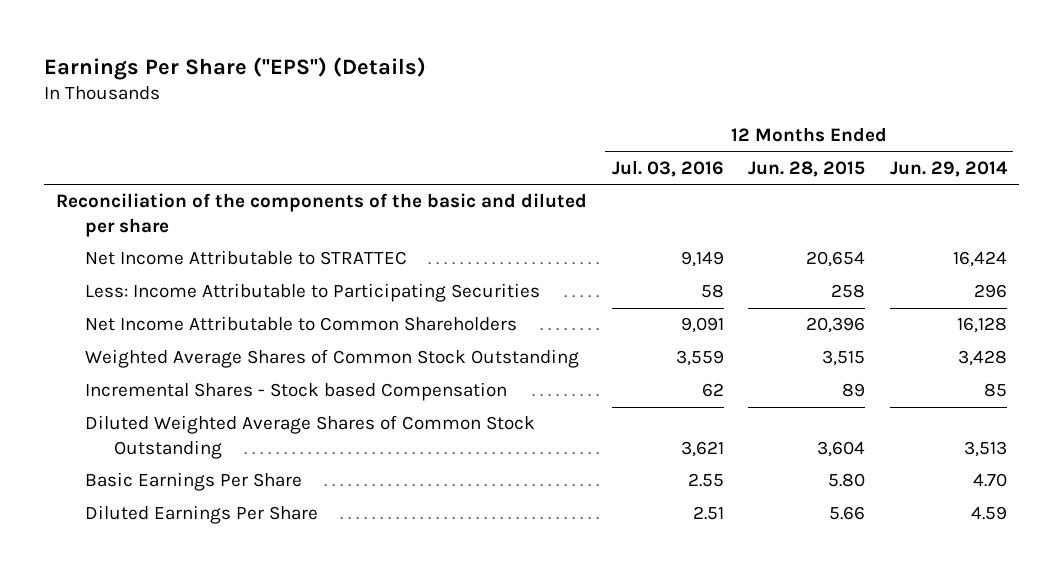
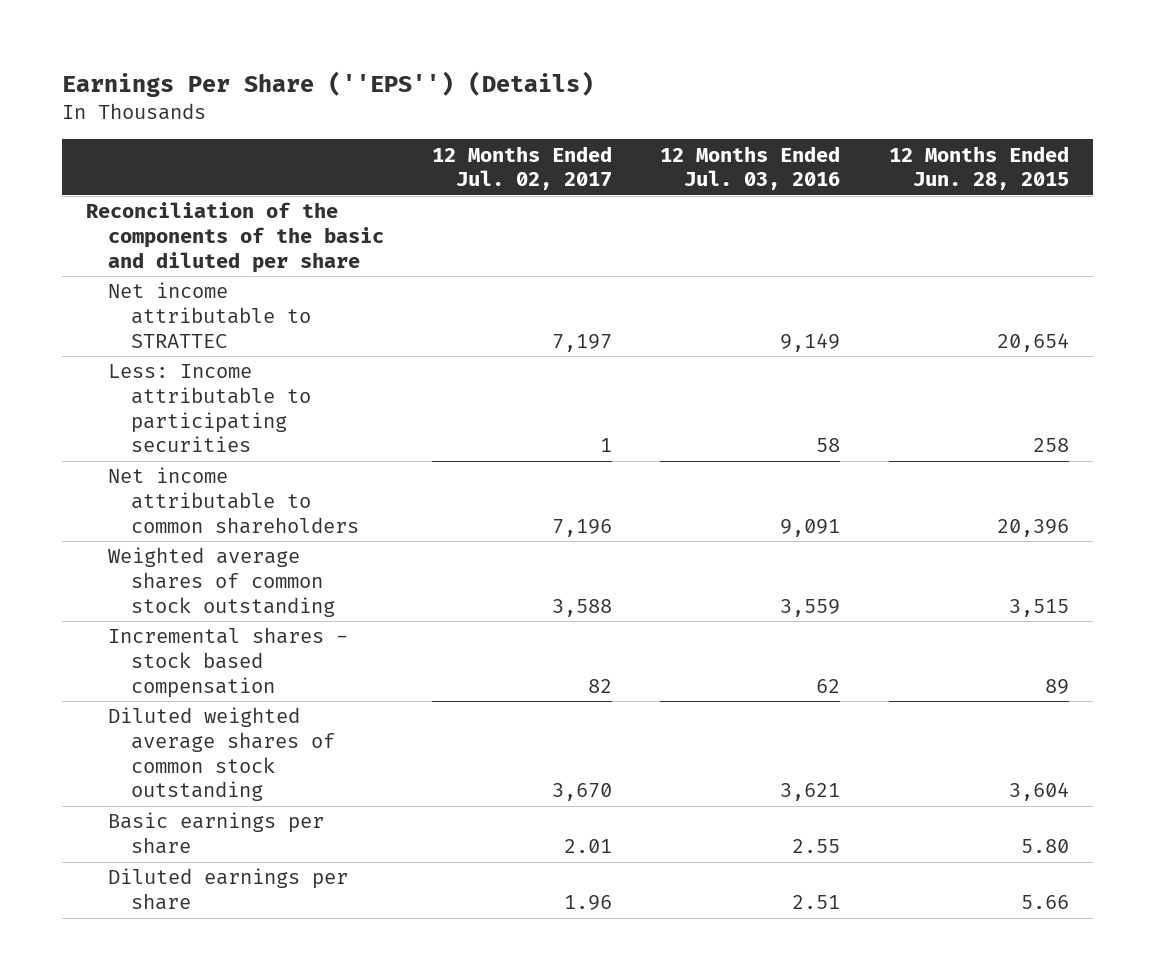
[889,160,1008,177] Jun. 29, 2014 -> none
none -> [432,145,613,191] 12 Months Ended Jul. 02, 2017
[85,250,408,266] Net Income Attributable to STRATTEC -> [108,282,311,348] Net income attributable to STRATTEC
[85,283,541,303] Less: Income Attributable to Participating Securities -> [108,364,311,453] Less: Income attributable to participating securities
[85,316,518,332] Net Income Attributable to Common Shareholders -> [108,467,359,534] Net income attributable to common shareholders
[85,349,580,369] Weighted Average Shares of Common Stock Outstanding -> [108,547,335,617] Weighted average shares of common stock outstanding
[85,382,508,402] Incremental Shares - Stock based Compensation -> [108,627,349,698] Incremental shares - stock based compensation
[85,415,536,459] Diluted Weighted Average Shares of Common Stock Outstanding -> [108,707,335,802] Diluted weighted average shares of common stock outstanding
[85,472,303,492] Basic Earnings Per Share -> [108,812,325,855] Basic earnings per share
[85,505,319,525] Diluted Earnings Per Share -> [108,868,349,911] Diluted earnings per share

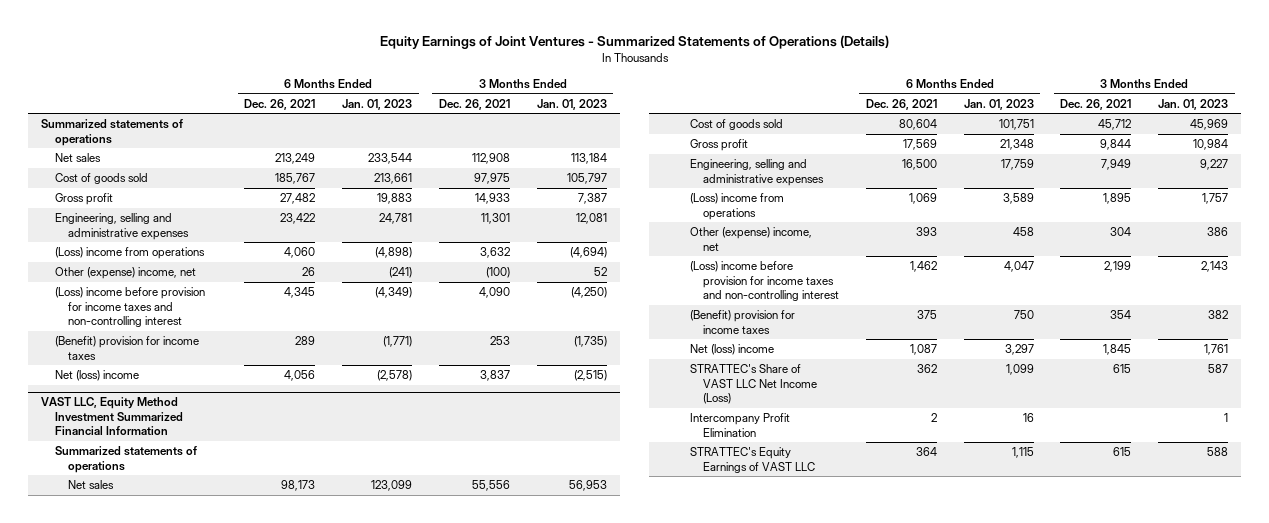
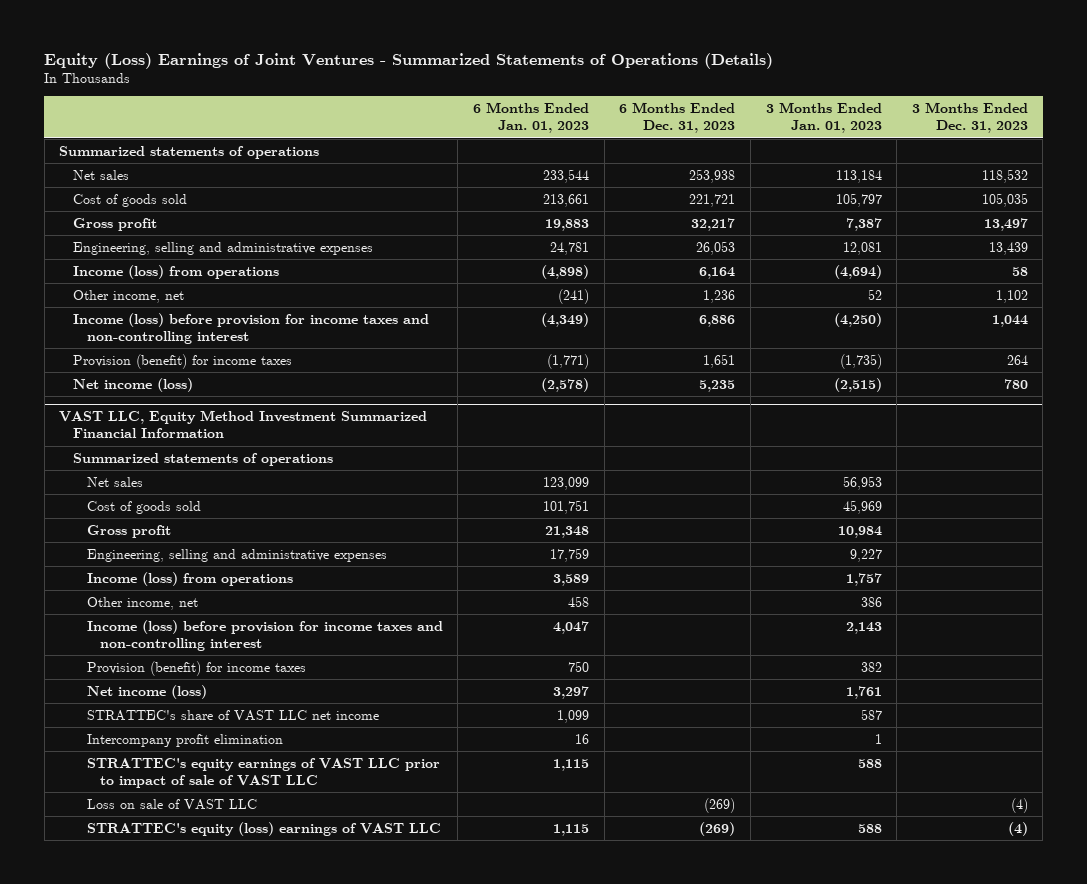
[379,35,889,50] Equity Earnings of Joint Ventures - Summarized Statements of Operations (Details) -> [44,53,774,70] Equity (Loss) Earnings of Joint Ventures - Summarized Statements of Operations (Details)
[244,98,316,110] Dec. 26, 2021 -> none
[438,98,510,110] Dec. 26, 2021 -> none
none -> [619,102,736,134] 6 Months Ended Dec. 31, 2023
none -> [911,102,1028,134] 3 Months Ended Dec. 31, 2023
[54,247,205,260] (Loss) income from operations -> [73,264,280,279] Income (loss) from operations
[54,267,196,280] Other (expense) income, net -> [73,289,185,303] Other income, net
[54,287,205,328] (Loss) income before provision for income taxes and non-controlling interest -> [73,312,430,344] Income (loss) before provision for income taxes and non-controlling interest
[54,336,199,360] (Benefit) provision for income taxes -> [73,353,293,369] Provision (benefit) for income taxes
[54,370,139,382] Net (loss) income -> [73,377,194,392] Net income (loss)
[689,193,784,220] (Loss) income from operations -> [86,571,293,586] Income (loss) from operations
[689,227,812,251] Other (expense) income, net -> [86,596,198,610] Other income, net
[689,261,840,302] (Loss) income before provision for income taxes and non-controlling interest -> [86,619,443,651] Income (loss) before provision for income taxes and non-controlling interest
[689,310,795,334] (Benefit) provision for income taxes -> [86,660,306,676] Provision (benefit) for income taxes
[689,344,774,356] Net (loss) income -> [86,684,207,699] Net income (loss)
[689,364,818,405] STRATTEC's Share of VAST LLC Net Income (Loss) -> [86,709,379,721] STRATTEC's share of VAST LLC net income
[689,413,790,437] Intercompany Profit Elimination -> [86,733,283,747] Intercompany profit elimination
none -> [86,757,440,788] STRATTEC's equity earnings of VAST LLC prior to impact of sale of VAST LLC
none -> [86,798,257,810] Loss on sale of VAST LLC
[689,447,816,473] STRATTEC's Equity Earnings of VAST LLC -> [86,821,441,836] STRATTEC's equity (loss) earnings of VAST LLC

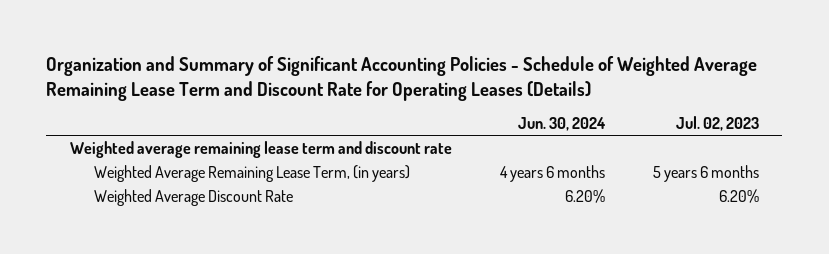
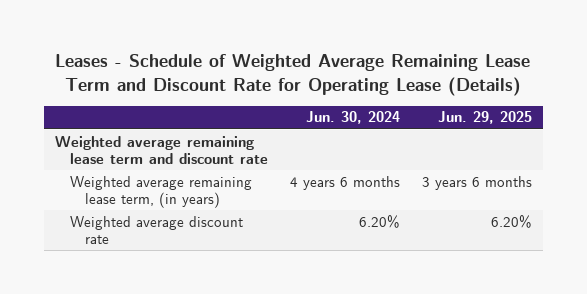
[46,56,758,101] Organization and Summary of Significant Accounting Policies - Schedule of Weighted Average Remaining Lease Term and Discount Rate for Operating Leases (Details) -> [55,54,531,96] Leases - Schedule of Weighted Average Remaining Lease Term and Discount Rate for Operating Lease (Details)
[675,116,759,132] Jul. 02, 2023 -> none
none -> [437,111,532,125] Jun. 29, 2025
[94,164,411,182] Weighted Average Remaining Lease Term, (in years) -> [69,175,252,209] Weighted average remaining lease term, (in years)
[94,188,294,206] Weighted Average Discount Rate -> [69,215,243,245] Weighted average discount rate

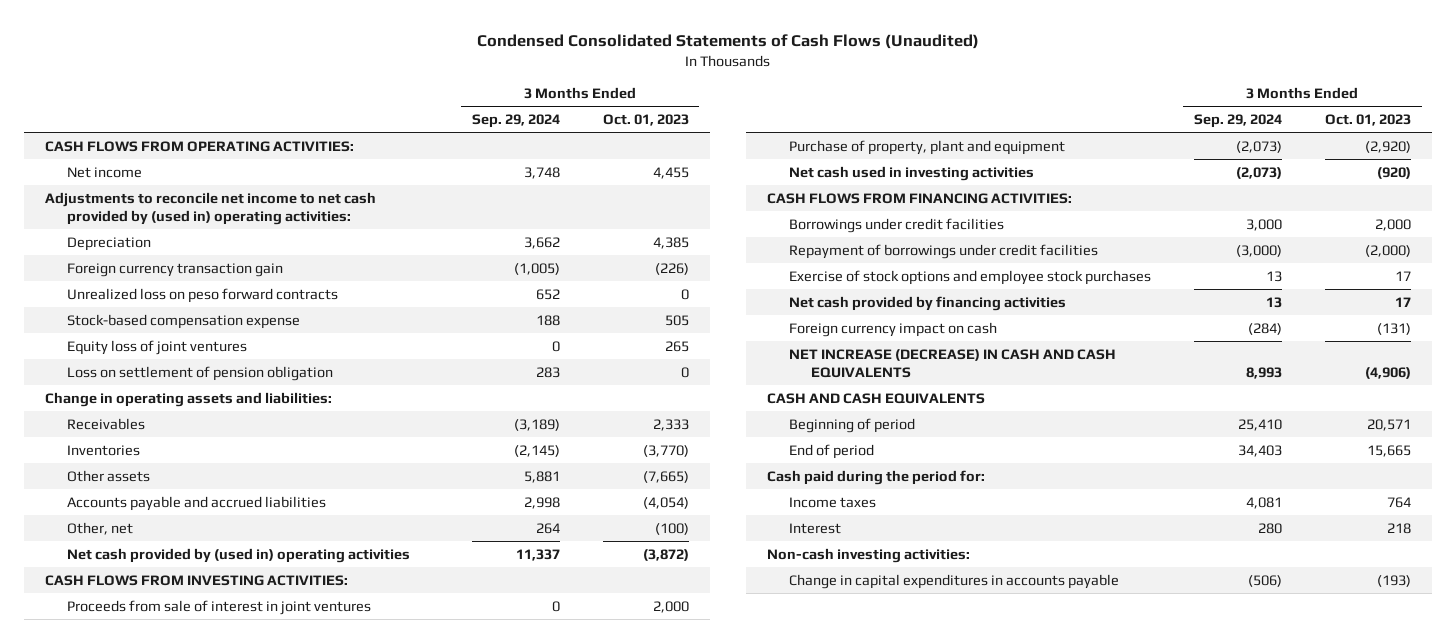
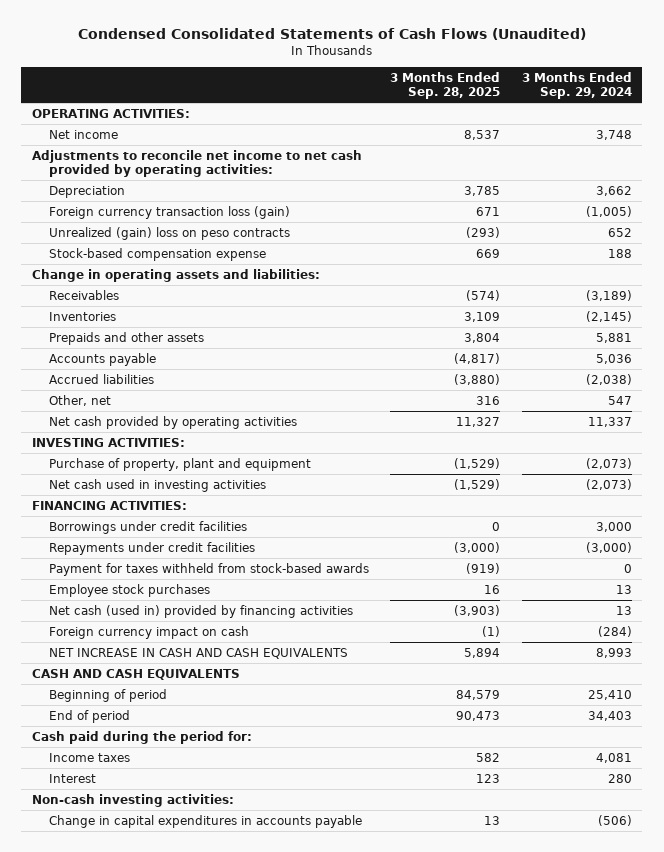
[602,114,689,127] Oct. 01, 2023 -> none
none -> [390,71,501,99] 3 Months Ended Sep. 28, 2025
[45,140,355,152] CASH FLOWS FROM OPERATING ACTIVITIES: -> [32,108,191,118] OPERATING ACTIVITIES:
[45,191,377,226] Adjustments to reconcile net income to net cash provided by (used in) operating activities: -> [32,149,363,177] Adjustments to reconcile net income to net cash provided by operating activities:
[67,262,284,277] Foreign currency transaction gain -> [48,205,290,219] Foreign currency transaction loss (gain)
[67,287,339,303] Unrealized loss on peso forward contracts -> [48,226,290,240] Unrealized (gain) loss on peso contracts
[67,339,248,355] Equity loss of joint ventures -> none
[67,365,334,381] Loss on settlement of pension obligation -> none
[67,495,327,511] Accounts payable and accrued liabilities -> none
[67,599,372,615] Proceeds from sale of interest in joint ventures -> none
[67,469,151,482] Other assets -> [48,331,204,345] Prepaids and other assets
none -> [48,352,156,366] Accounts payable
none -> [48,373,154,384] Accrued liabilities
[535,522,560,534] 264 -> [607,395,632,405] 547
[67,547,411,563] Net cash provided by (used in) operating activities -> [48,415,297,429] Net cash provided by operating activities
[45,574,349,586] CASH FLOWS FROM INVESTING ACTIVITIES: -> [32,437,186,447] INVESTING ACTIVITIES:
[767,192,1073,204] CASH FLOWS FROM FINANCING ACTIVITIES: -> [32,500,188,510] FINANCING ACTIVITIES:
[789,243,1099,259] Repayment of borrowings under credit facilities -> [48,541,255,555] Repayments under credit facilities
none -> [48,562,369,576] Payment for taxes withheld from stock-based awards
[789,269,1152,285] Exercise of stock options and employee stock purchases -> [48,583,210,597] Employee stock purchases
[789,295,1067,311] Net cash provided by financing activities -> [48,604,353,618] Net cash (used in) provided by financing activities
[789,348,1117,379] NET INCREASE (DECREASE) IN CASH AND CASH EQUIVALENTS -> [48,647,348,659] NET INCREASE IN CASH AND CASH EQUIVALENTS

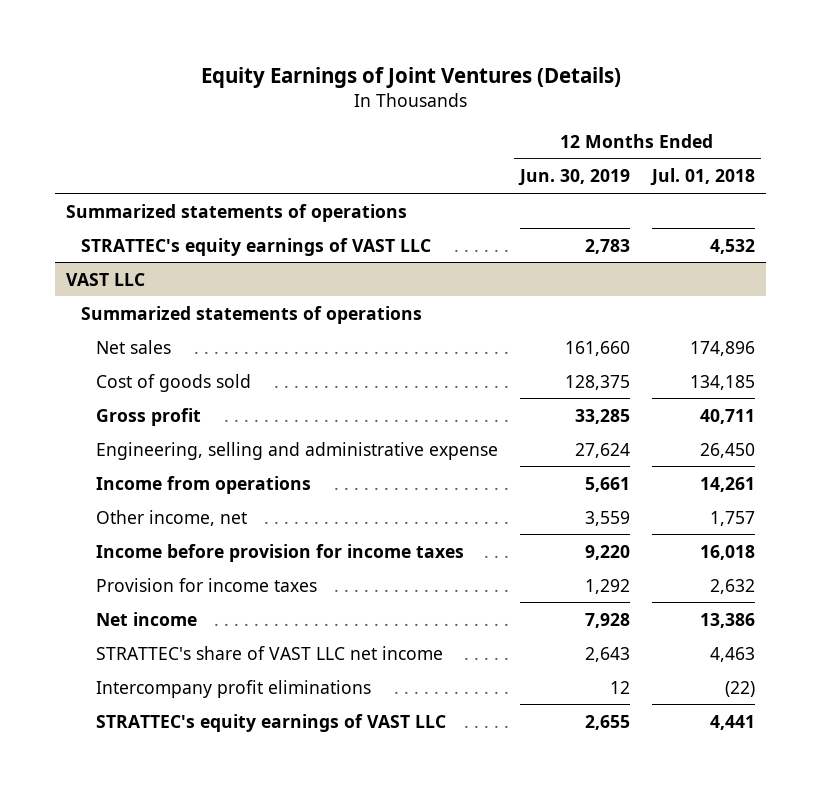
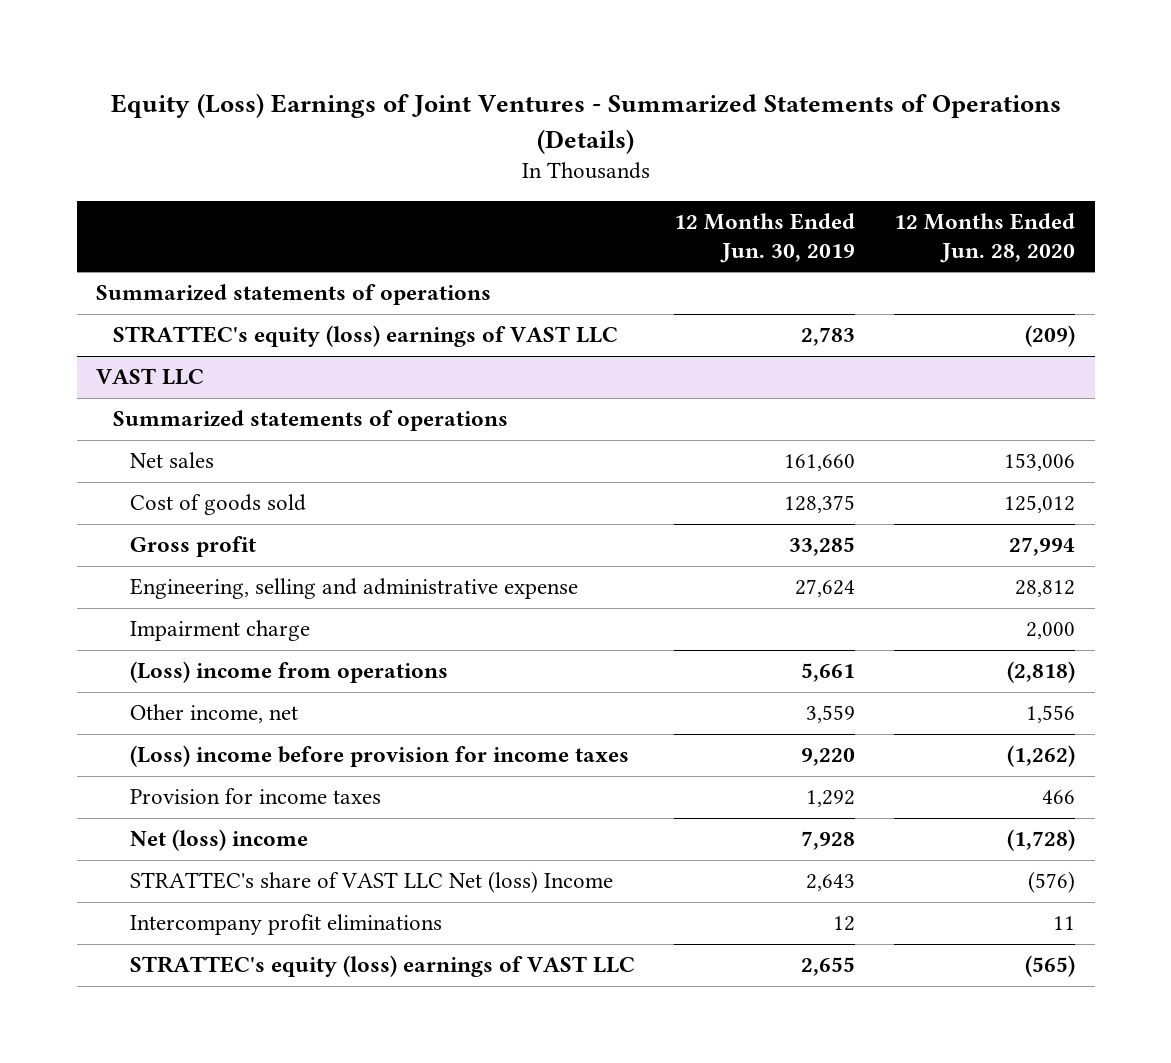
[200,66,621,88] Equity Earnings of Joint Ventures (Details) -> [110,93,1061,154] Equity (Loss) Earnings of Joint Ventures - Summarized Statements of Operations (Details)
[650,168,756,187] Jul. 01, 2018 -> none
none -> [894,213,1076,263] 12 Months Ended Jun. 28, 2020
[80,237,431,256] STRATTEC's equity earnings of VAST LLC -> [113,325,619,348] STRATTEC's equity (loss) earnings of VAST LLC
none -> [130,620,311,642] Impairment charge
[95,475,311,494] Income from operations -> [130,661,449,684] (Loss) income from operations
[95,543,464,562] Income before provision for income taxes -> [130,745,630,768] (Loss) income before provision for income taxes
[95,611,197,626] Net income -> [130,829,309,852] Net (loss) income
[95,645,443,660] STRATTEC's share of VAST LLC net income -> [130,871,614,894] STRATTEC's share of VAST LLC Net (loss) Income
[95,713,446,732] STRATTEC's equity earnings of VAST LLC -> [130,955,636,978] STRATTEC's equity (loss) earnings of VAST LLC

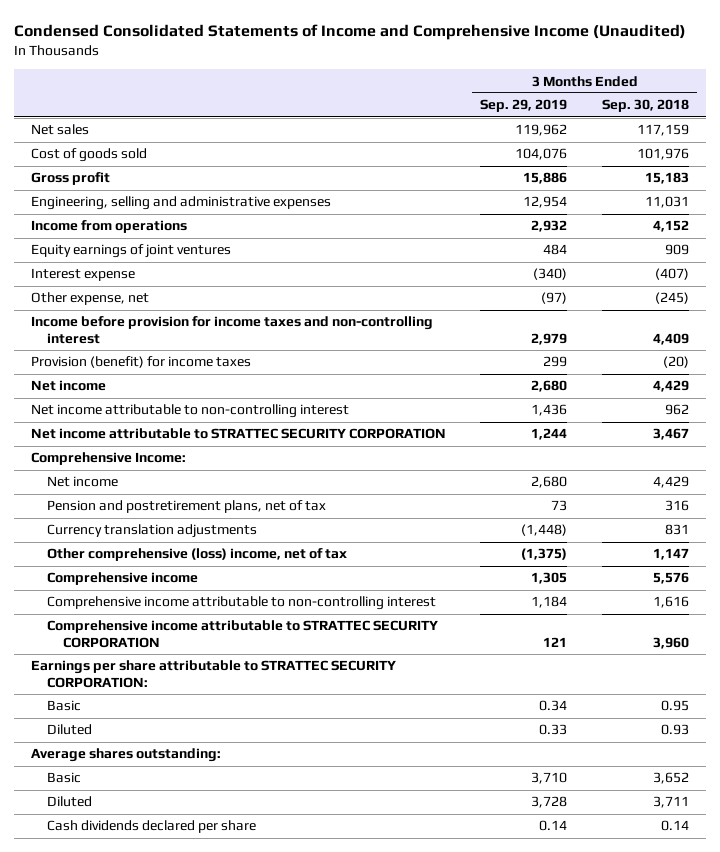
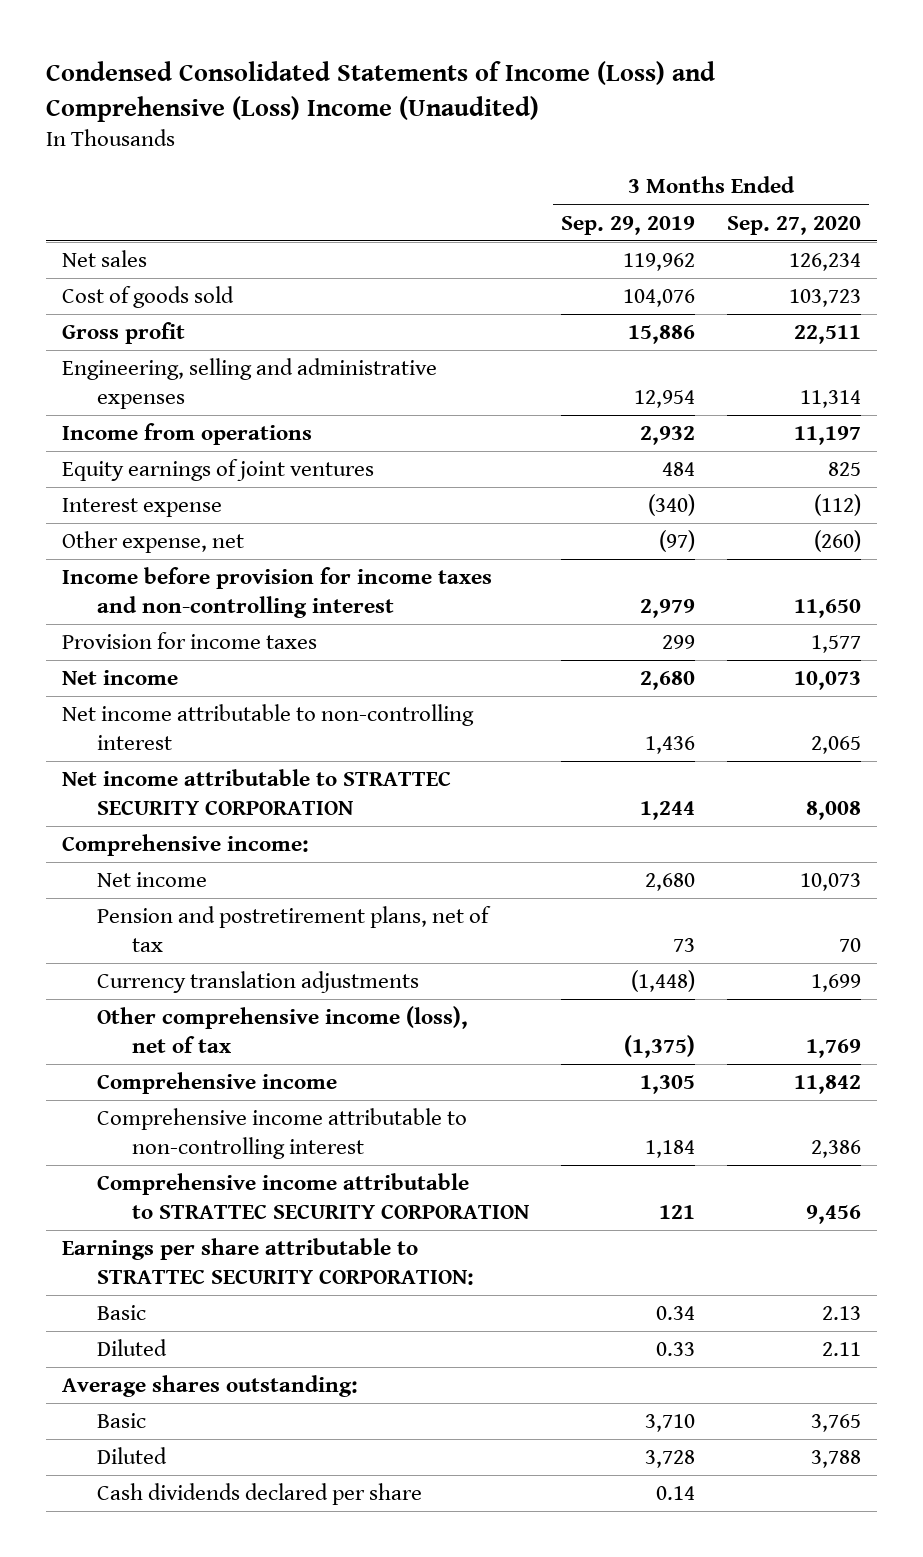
[14,24,687,41] Condensed Consolidated Statements of Income and Comprehensive Income (Unaudited) -> [46,60,716,122] Condensed Consolidated Statements of Income (Loss) and Comprehensive (Loss) Income (Unaudited)
[601,99,689,113] Sep. 30, 2018 -> none
none -> [726,215,861,235] Sep. 27, 2020
[31,356,252,369] Provision (benefit) for income taxes -> [62,632,318,650] Provision for income taxes
[31,452,187,466] Comprehensive Income: -> [62,834,310,857] Comprehensive income:
[46,548,347,562] Other comprehensive (loss) income, net of tax -> [97,1006,469,1054] Other comprehensive income (loss), net of tax

